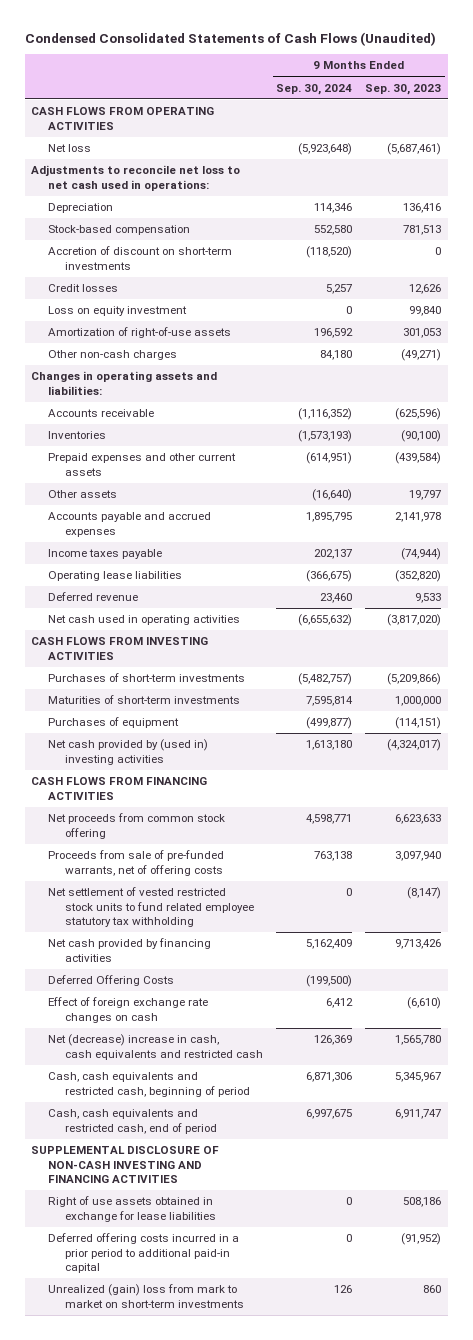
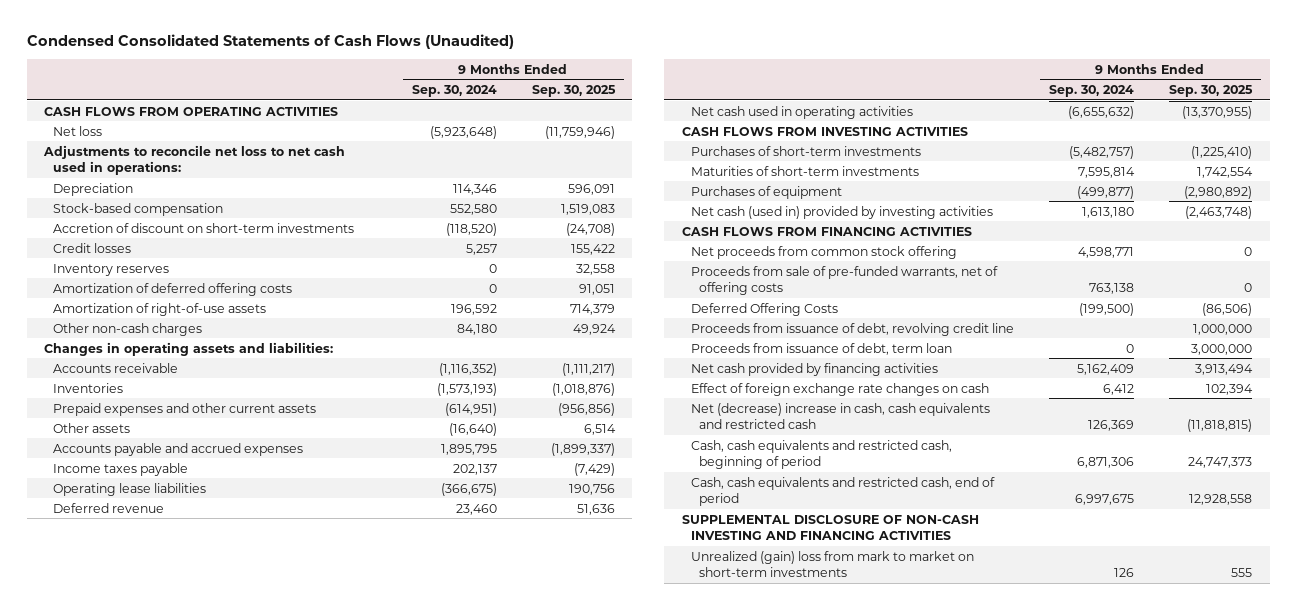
[365,83,442,95] Sep. 30, 2023 -> none
none -> [531,84,616,97] Sep. 30, 2025
[48,306,188,317] Loss on equity investment -> none
none -> [53,263,170,276] Inventory reserves
none -> [53,282,293,296] Amortization of deferred offering costs
[48,739,209,765] Net cash provided by (used in) investing activities -> [690,205,993,219] Net cash (used in) provided by investing activities
[48,887,254,928] Net settlement of vested restricted stock units to fund related employee statutory tax withholding -> none
none -> [690,322,1014,336] Proceeds from issuance of debt, revolving credit line
none -> [690,342,952,355] Proceeds from issuance of debt, term loan
[48,938,212,962] Net cash provided by financing activities -> [690,362,938,376] Net cash provided by financing activities
[48,1196,216,1222] Right of use assets obtained in exchange for lease liabilities -> none
[48,1233,240,1274] Deferred offering costs incurred in a prior period to additional paid-in capital -> none

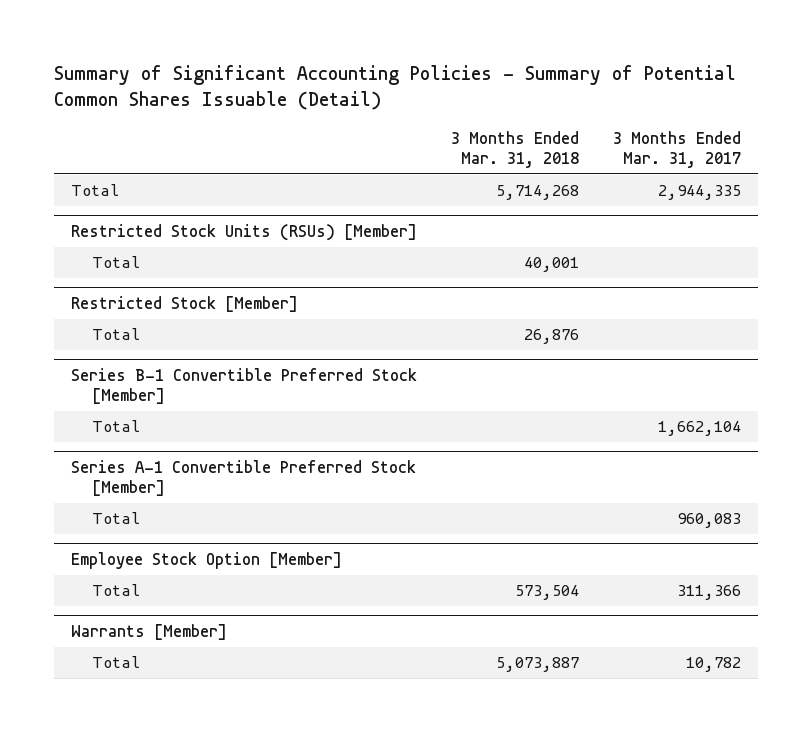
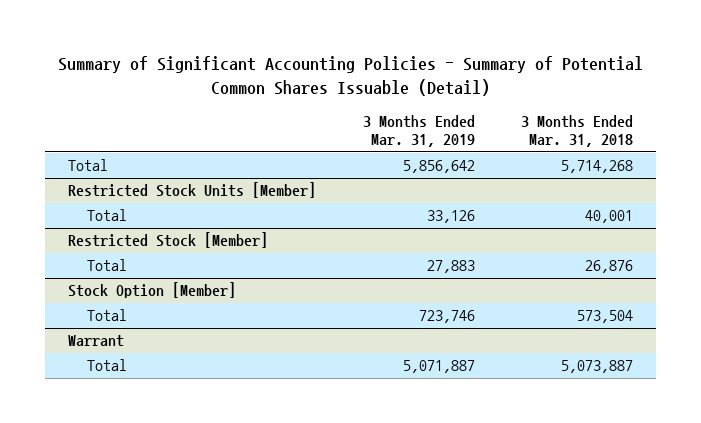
[612,130,741,168] 3 Months Ended Mar. 31, 2017 -> none
none -> [362,114,475,148] 3 Months Ended Mar. 31, 2019
[71,224,418,242] Restricted Stock Units (RSUs) [Member] -> [68,182,317,199] Restricted Stock Units [Member]
[71,368,418,405] Series B-1 Convertible Preferred Stock [Member] -> none
[92,420,141,433] Total -> none
[71,460,417,497] Series A-1 Convertible Preferred Stock [Member] -> none
[92,512,141,525] Total -> none
[71,552,343,570] Employee Stock Option [Member] -> [68,282,237,299] Stock Option [Member]
[71,624,228,641] Warrants [Member] -> [68,335,125,348] Warrant

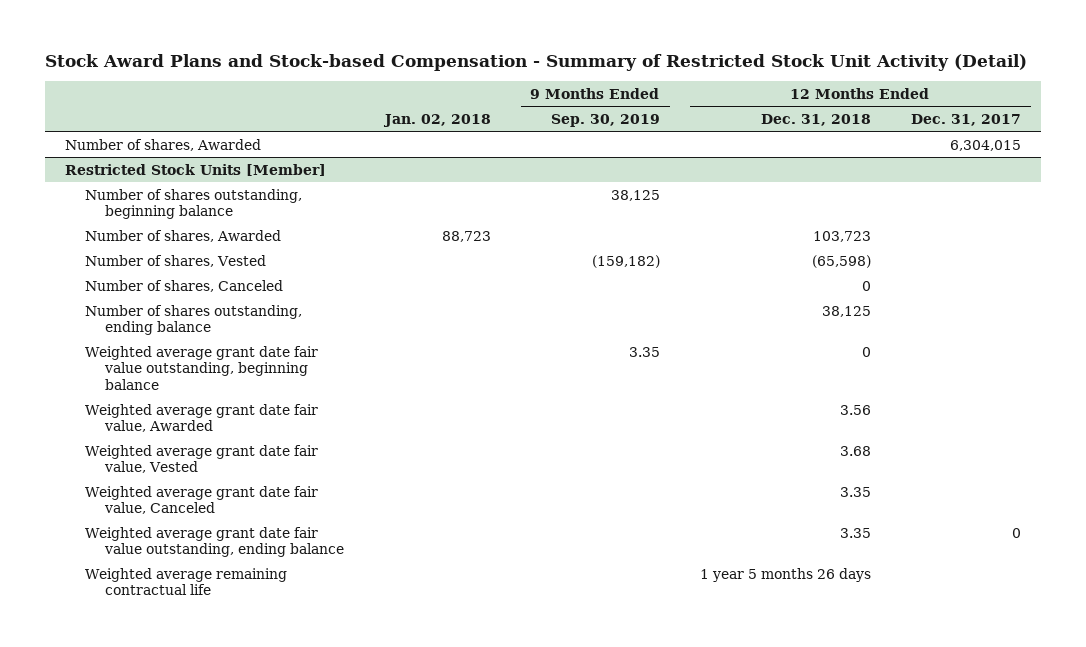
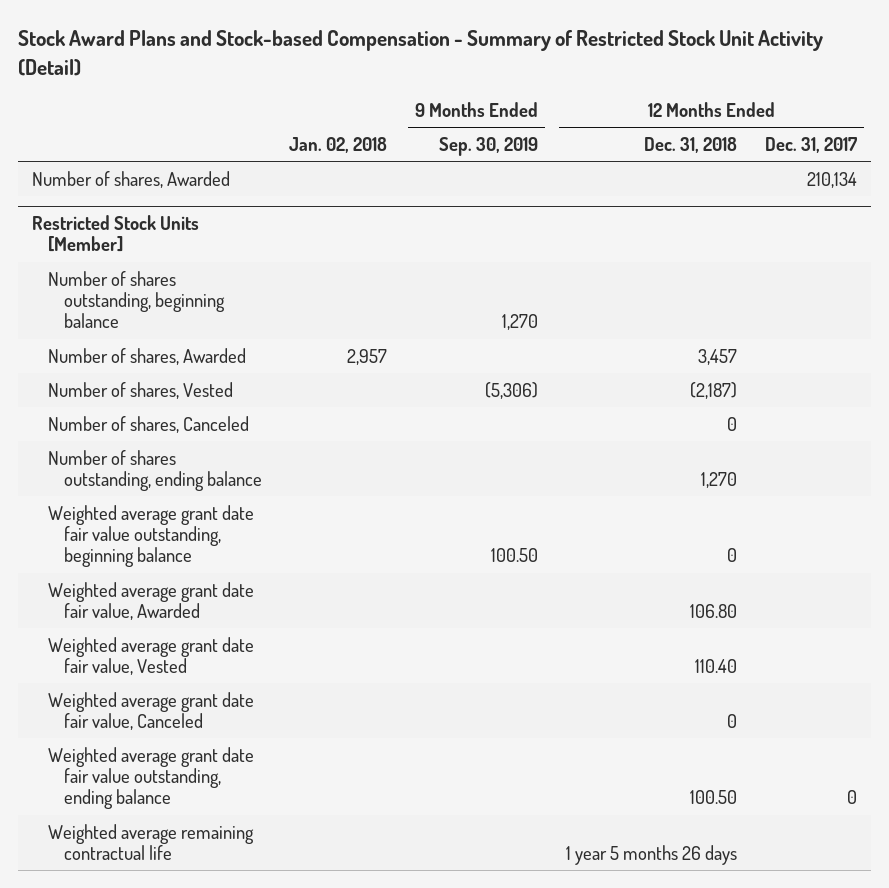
[949,139,1021,151] 6,304,015 -> [807,171,858,188] 210,134
[610,189,660,201] 38,125 -> [502,314,539,331] 1,270
[441,230,491,242] 88,723 -> [347,348,388,365] 2,957
[812,230,871,242] 103,723 -> [698,348,738,365] 3,457
[591,254,660,268] (159,182) -> [485,381,539,399] (5,306)
[811,254,871,268] (65,598) -> [690,381,738,399] (2,187)
[821,305,871,317] 38,125 -> [701,471,738,488] 1,270
[628,346,660,357] 3.35 -> [491,548,539,563] 100.50
[839,404,871,415] 3.56 -> [690,603,738,618] 106.80
[839,445,871,456] 3.68 -> [695,658,738,673] 110.40
[839,486,871,497] 3.35 -> [727,713,738,728] 0
[839,527,871,538] 3.35 -> [690,790,738,805] 100.50

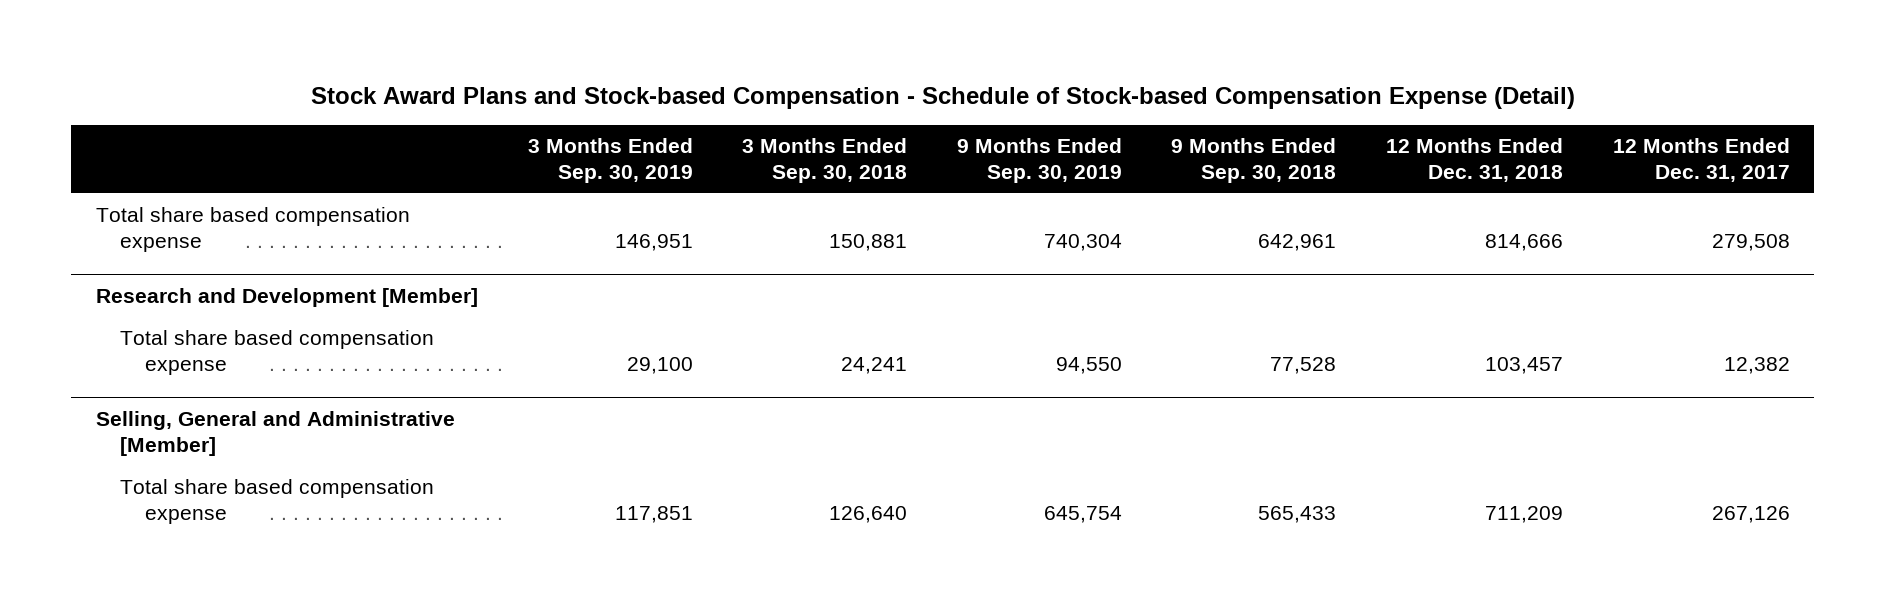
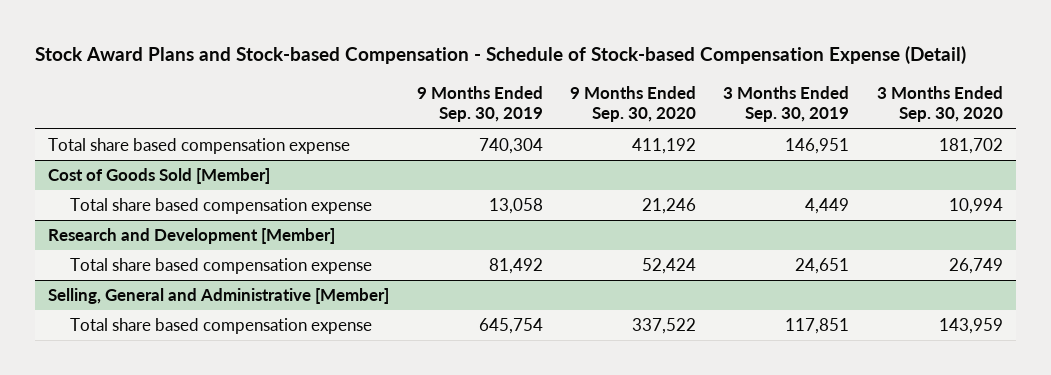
[742,138,908,183] 3 Months Ended Sep. 30, 2018 -> none
[1171,138,1337,183] 9 Months Ended Sep. 30, 2018 -> none
[1386,138,1564,182] 12 Months Ended Dec. 31, 2018 -> none
[1612,138,1790,182] 12 Months Ended Dec. 31, 2017 -> none
none -> [570,85,697,123] 9 Months Ended Sep. 30, 2020
none -> [876,85,1003,123] 3 Months Ended Sep. 30, 2020
none -> [48,168,271,185] Cost of Goods Sold [Member]
none -> [69,198,372,215] Total share based compensation expense
[626,357,693,375] 29,100 -> [795,258,850,275] 24,651
[1055,357,1122,375] 94,550 -> [488,258,543,275] 81,492

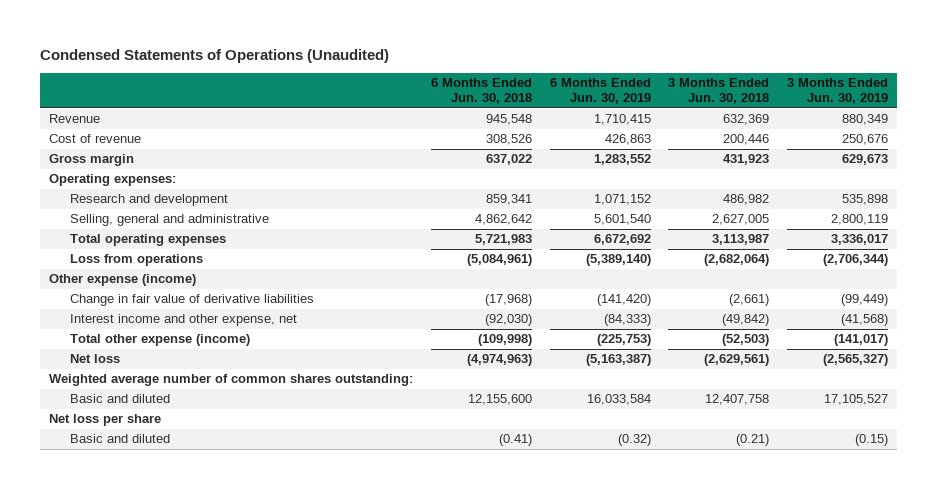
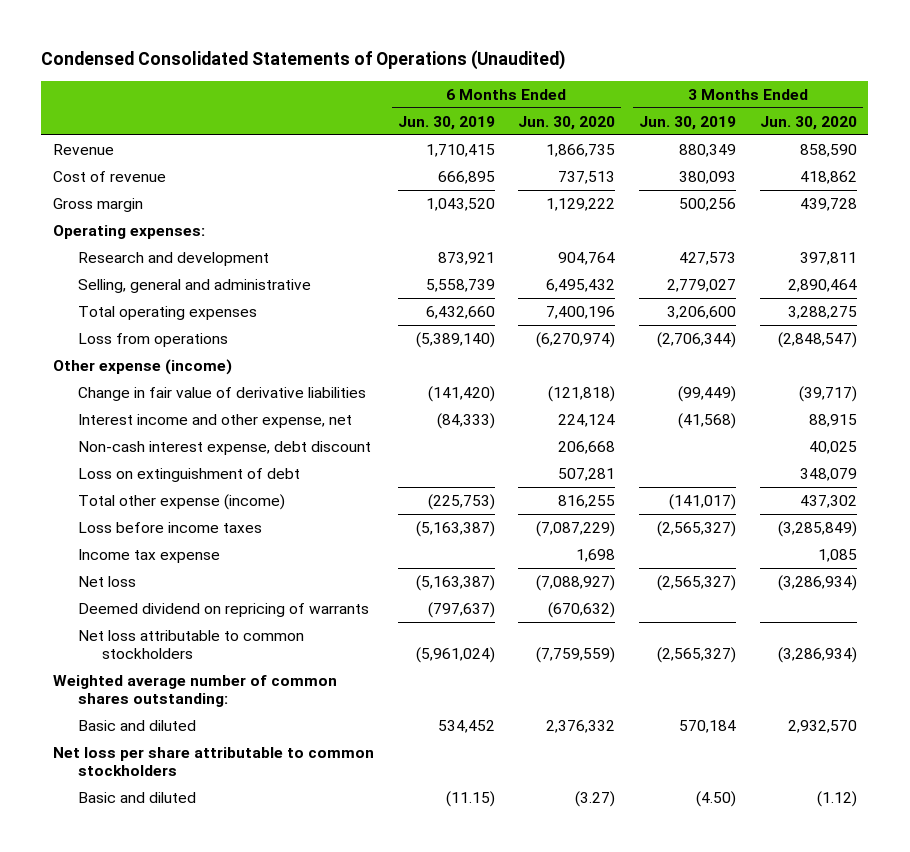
[40,49,390,64] Condensed Statements of Operations (Unaudited) -> [41,50,566,71] Condensed Consolidated Statements of Operations (Unaudited)
[430,78,532,105] 6 Months Ended Jun. 30, 2018 -> none
[668,78,770,105] 3 Months Ended Jun. 30, 2018 -> none
none -> [518,115,616,130] Jun. 30, 2020
none -> [759,115,857,130] Jun. 30, 2020
[604,134,651,146] 426,863 -> [437,171,495,185] 666,895
[842,134,889,146] 250,676 -> [678,171,736,185] 380,093
[593,154,651,166] 1,283,552 -> [425,198,495,212] 1,043,520
[842,154,889,166] 629,673 -> [678,198,736,212] 500,256
[593,194,651,206] 1,071,152 -> [437,252,495,266] 873,921
[842,194,889,206] 535,898 -> [678,252,736,266] 427,573
[593,214,651,226] 5,601,540 -> [425,279,495,293] 5,558,739
[831,214,889,226] 2,800,119 -> [666,279,736,293] 2,779,027
[593,234,651,246] 6,672,692 -> [425,306,495,320] 6,432,660
[831,234,889,246] 3,336,017 -> [666,306,736,320] 3,206,600
none -> [77,441,371,456] Non-cash interest expense, debt discount
none -> [77,468,300,483] Loss on extinguishment of debt
none -> [77,522,262,534] Loss before income taxes
none -> [77,549,220,564] Income tax expense
none -> [77,603,369,618] Deemed dividend on repricing of warrants
none -> [77,630,304,659] Net loss attributable to common stockholders
[586,394,651,406] 16,033,584 -> [437,720,495,734] 534,452
[824,394,889,406] 17,105,527 -> [678,720,736,734] 570,184
[49,414,162,427] Net loss per share -> [53,747,375,776] Net loss per share attributable to common stockholders
[617,434,651,447] (0.32) -> [445,791,495,808] (11.15)
[855,434,889,447] (0.15) -> [695,791,736,808] (4.50)

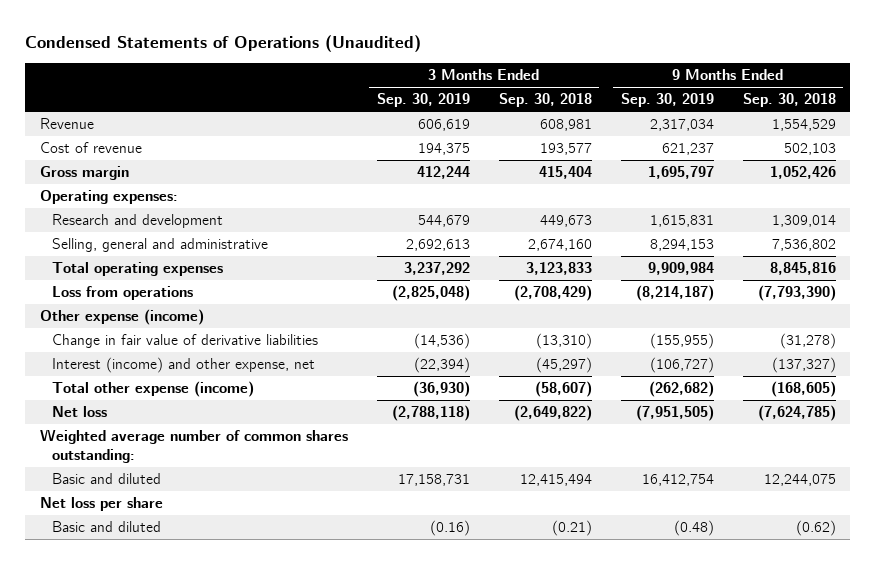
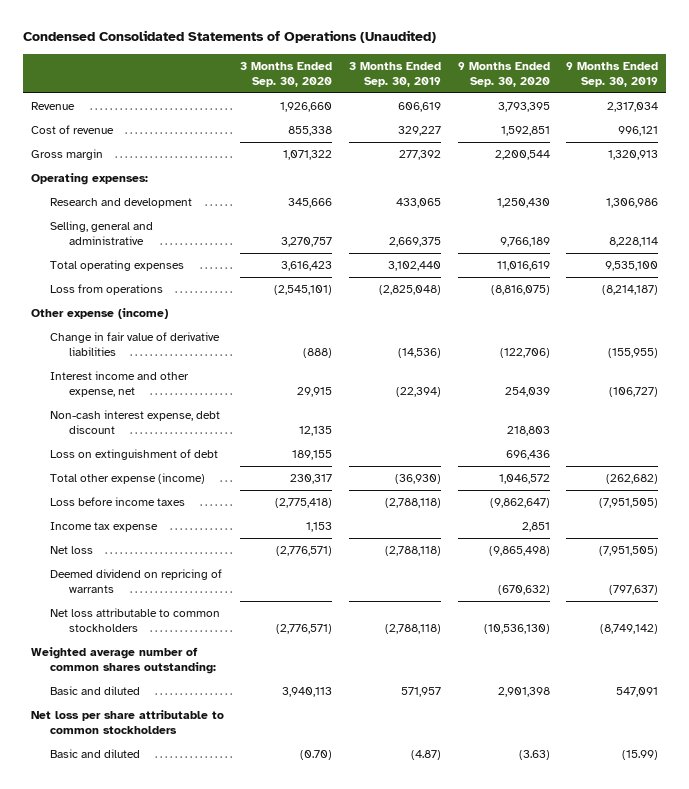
[25,35,422,53] Condensed Statements of Operations (Unaudited) -> [22,30,436,44] Condensed Consolidated Statements of Operations (Unaudited)
[498,93,592,108] Sep. 30, 2018 -> none
[742,93,836,108] Sep. 30, 2018 -> none
none -> [240,62,333,87] 3 Months Ended Sep. 30, 2020
none -> [457,62,550,87] 9 Months Ended Sep. 30, 2020
[417,143,470,156] 194,375 -> [397,126,441,137] 329,227
[661,143,714,156] 621,237 -> [618,126,659,137] 996,121
[416,166,470,180] 412,244 -> [398,150,441,161] 277,392
[647,166,714,180] 1,695,797 -> [608,150,659,161] 1,320,913
[417,215,470,228] 544,679 -> [395,198,441,209] 433,065
[649,215,714,228] 1,615,831 -> [606,198,659,209] 1,306,986
[405,239,470,252] 2,692,613 -> [388,237,441,248] 2,669,375
[649,239,714,252] 8,294,153 -> [609,237,659,248] 8,228,114
[403,262,470,276] 3,237,292 -> [387,261,441,272] 3,102,440
[647,262,714,276] 9,909,984 -> [605,261,659,272] 9,535,100
[52,357,316,374] Interest (income) and other expense, net -> [49,371,189,398] Interest income and other expense, net
none -> [49,410,220,435] Non-cash interest expense, debt discount
none -> [49,449,218,461] Loss on extinguishment of debt
none -> [49,497,185,507] Loss before income taxes
none -> [49,522,158,533] Income tax expense
none -> [49,569,222,594] Deemed dividend on repricing of warrants
none -> [49,608,220,633] Net loss attributable to common stockholders
[397,474,470,487] 17,158,731 -> [400,687,441,698] 571,957
[641,474,714,487] 16,412,754 -> [616,687,659,698] 547,091
[39,497,163,512] Net loss per share -> [30,710,224,735] Net loss per share attributable to common stockholders
[429,520,470,537] (0.16) -> [410,750,441,761] (4.87)
[673,520,714,537] (0.48) -> [622,750,659,761] (15.99)

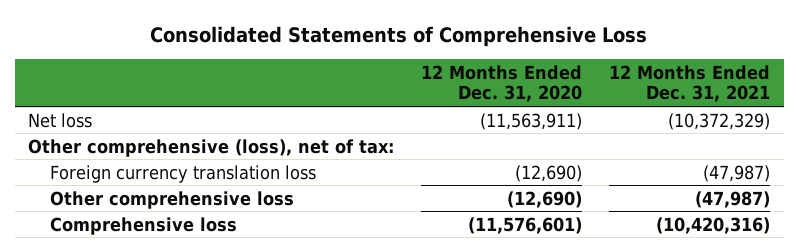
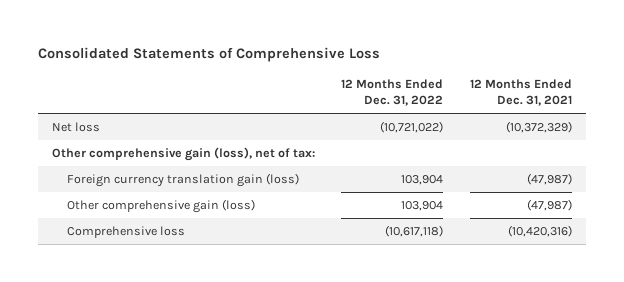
[421,64,583,103] 12 Months Ended Dec. 31, 2020 -> none
none -> [341,78,444,107] 12 Months Ended Dec. 31, 2022
[28,138,395,157] Other comprehensive (loss), net of tax: -> [51,147,315,162] Other comprehensive gain (loss), net of tax:
[50,164,317,183] Foreign currency translation loss -> [66,173,299,188] Foreign currency translation gain (loss)
[50,190,295,209] Other comprehensive loss -> [66,199,255,214] Other comprehensive gain (loss)

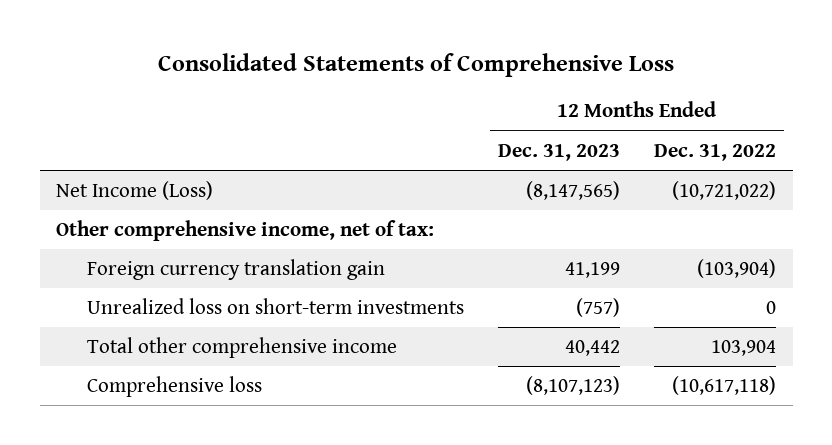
[470,78,573,107] 12 Months Ended Dec. 31, 2021 -> none
none -> [498,143,621,161] Dec. 31, 2023
[51,122,100,133] Net loss -> [56,180,214,200] Net Income (Loss)
[51,147,315,162] Other comprehensive gain (loss), net of tax: -> [56,219,435,241] Other comprehensive income, net of tax:
[66,173,299,188] Foreign currency translation gain (loss) -> [87,258,386,280] Foreign currency translation gain
[401,175,444,186] 103,904 -> [696,258,776,278] (103,904)
none -> [87,297,465,314] Unrealized loss on short-term investments
[66,199,255,214] Other comprehensive gain (loss) -> [87,336,398,358] Total other comprehensive income

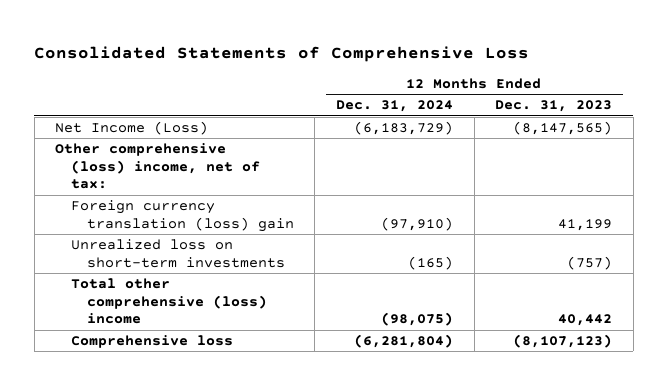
[653,143,776,161] Dec. 31, 2022 -> none
none -> [336,100,454,113] Dec. 31, 2024
[56,219,435,241] Other comprehensive income, net of tax: -> [55,143,261,190] Other comprehensive (loss) income, net of tax:
[87,258,386,280] Foreign currency translation gain -> [71,200,294,232] Foreign currency translation (loss) gain
[87,336,398,358] Total other comprehensive income -> [71,278,267,325] Total other comprehensive (loss) income

